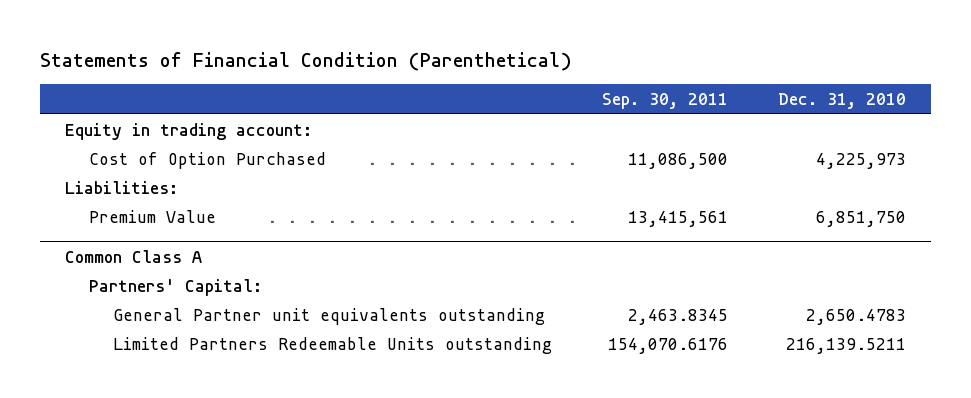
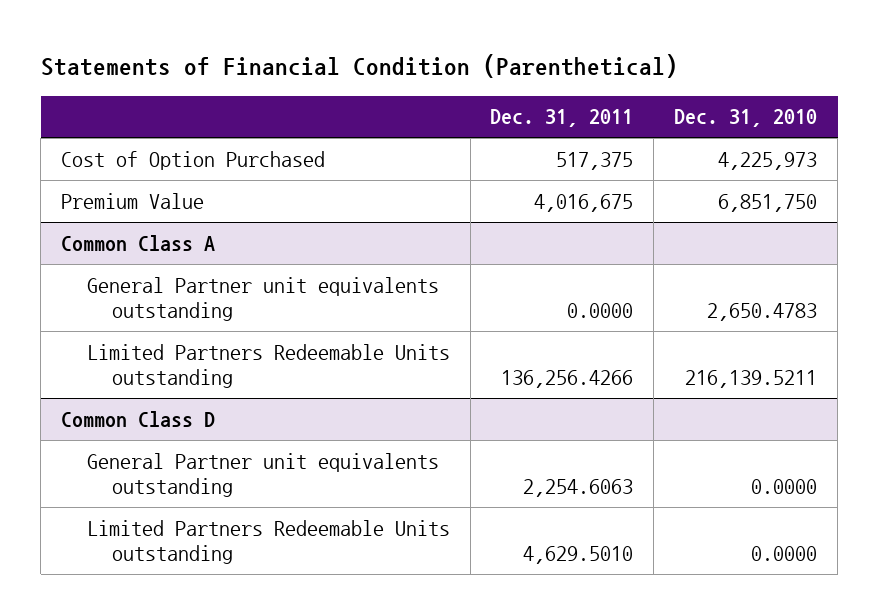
[602,92,729,109] Sep. 30, 2011 -> none
none -> [490,109,634,128] Dec. 31, 2011
[64,122,312,140] Equity in trading account: -> none
[64,180,178,194] Liabilities: -> none
[88,278,262,296] Partners' Capital: -> none
none -> [61,410,216,427] Common Class D
none -> [86,452,439,498] General Partner unit equivalents outstanding
none -> [86,519,450,565] Limited Partners Redeemable Units outstanding

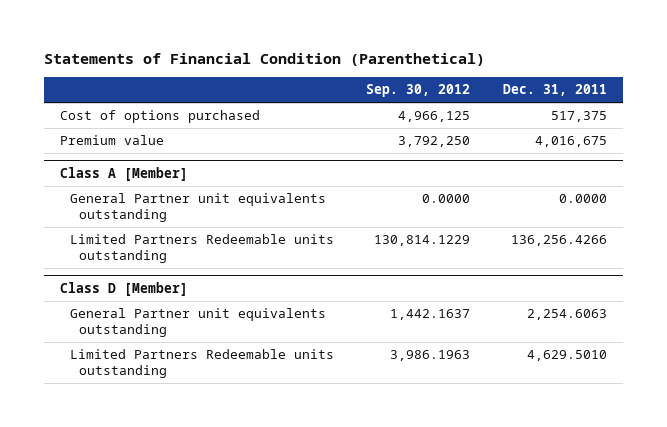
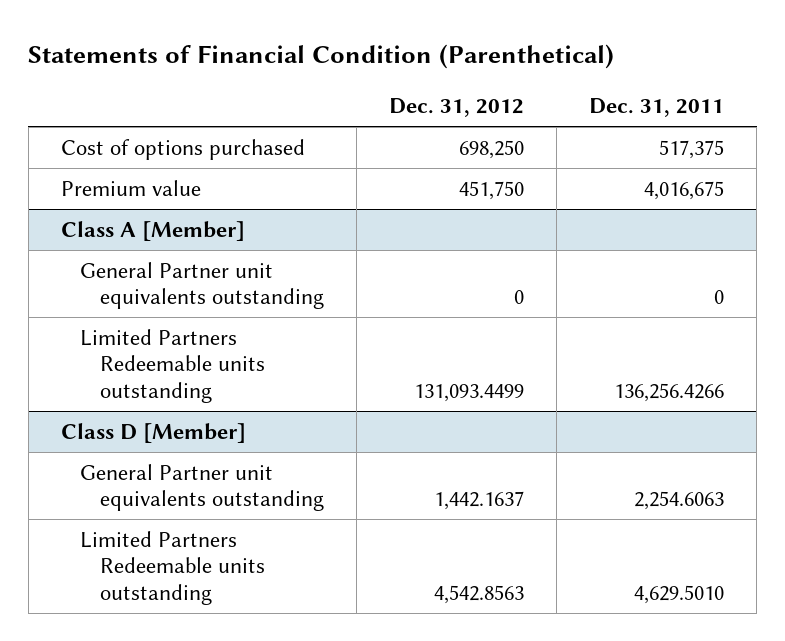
[366,83,471,97] Sep. 30, 2012 -> none
none -> [388,97,524,117] Dec. 31, 2012
[559,194,608,204] 0.0000 -> [713,290,724,305] 0

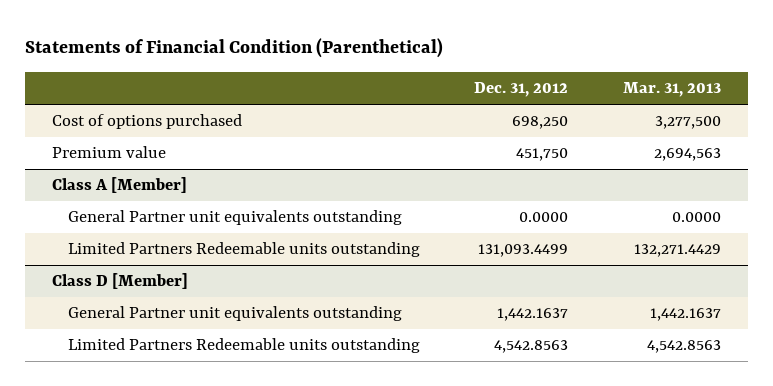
[588,97,724,117] Dec. 31, 2011 -> none
none -> [622,82,721,98] Mar. 31, 2013
[513,290,524,305] 0 -> [519,212,569,223] 0.0000

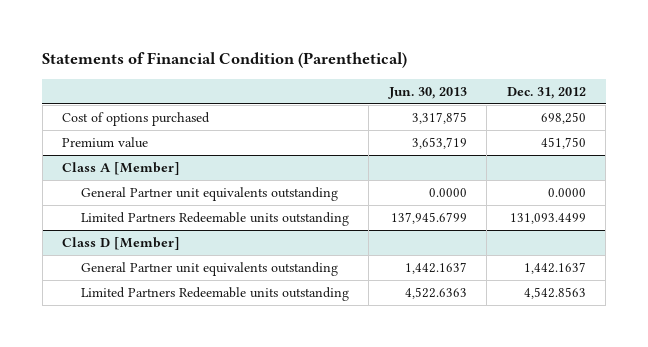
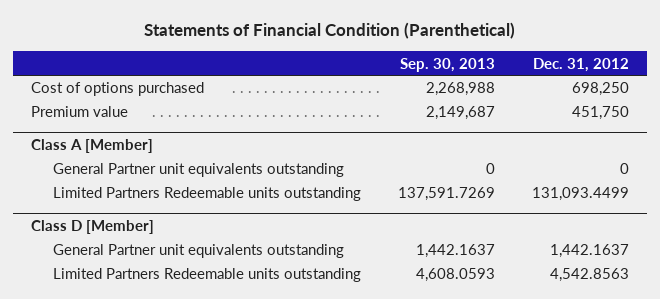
[387,86,467,99] Jun. 30, 2013 -> none
none -> [399,57,495,72] Sep. 30, 2013
[547,188,586,198] 0.0000 -> [619,163,629,175] 0

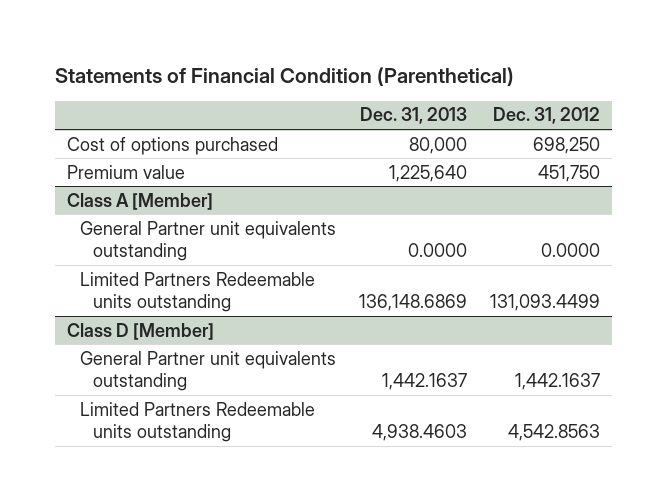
[399,57,495,72] Sep. 30, 2013 -> none
none -> [360,107,468,125] Dec. 31, 2013
[619,163,629,175] 0 -> [541,242,601,257] 0.0000

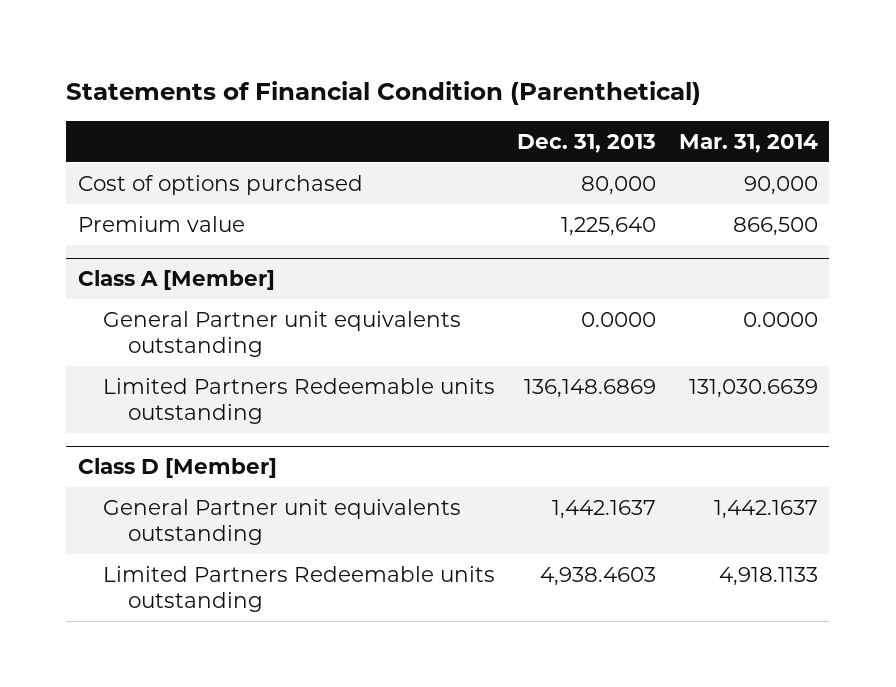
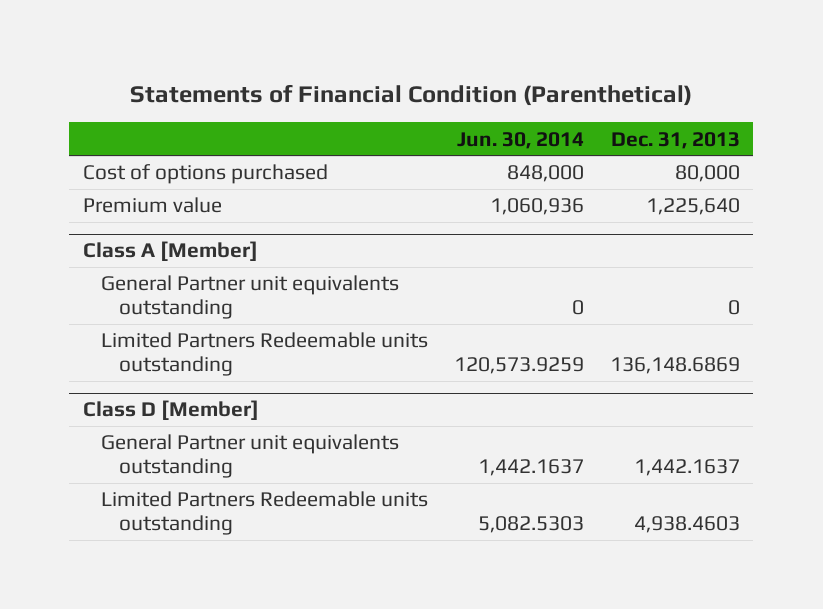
[678,133,818,153] Mar. 31, 2014 -> none
none -> [457,131,585,149] Jun. 30, 2014
[581,311,657,327] 0.0000 -> [728,300,741,316] 0

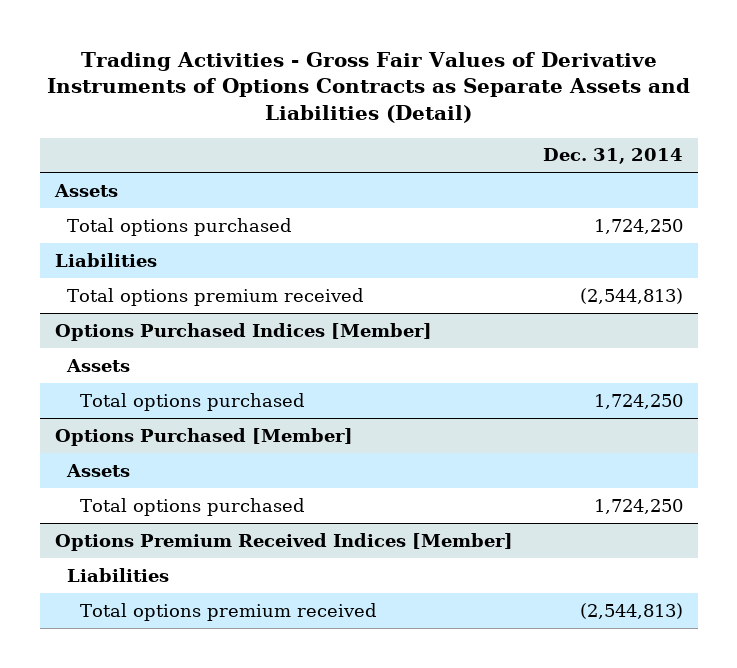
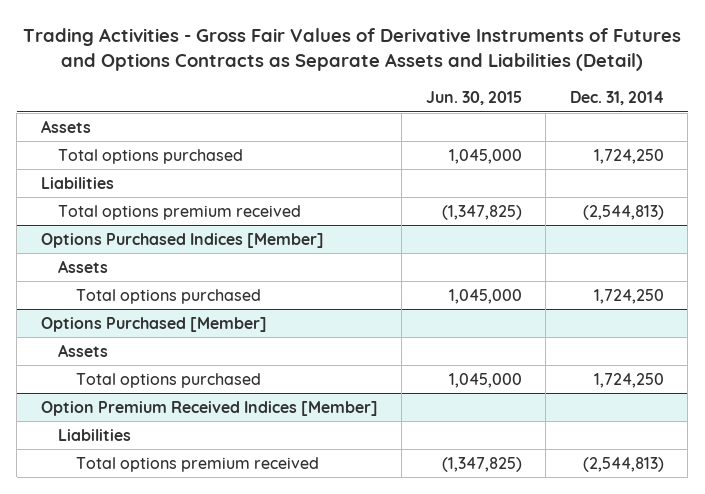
[46,51,690,124] Trading Activities - Gross Fair Values of Derivative Instruments of Options Contracts as Separate Assets and Liabilities (Detail) -> [23,28,682,72] Trading Activities - Gross Fair Values of Derivative Instruments of Futures and Options Contracts as Separate Assets and Liabilities (Detail)
none -> [425,91,522,106] Jun. 30, 2015
[54,532,513,551] Options Premium Received Indices [Member] -> [40,400,378,416] Option Premium Received Indices [Member]

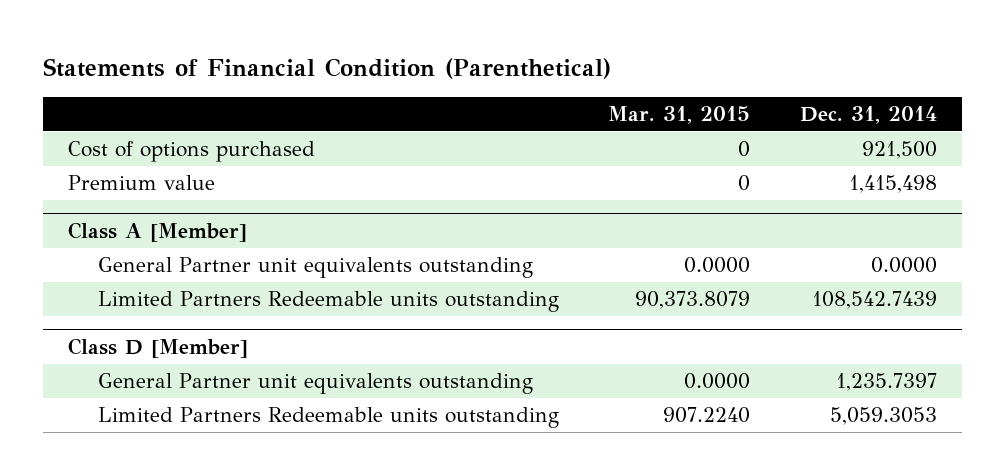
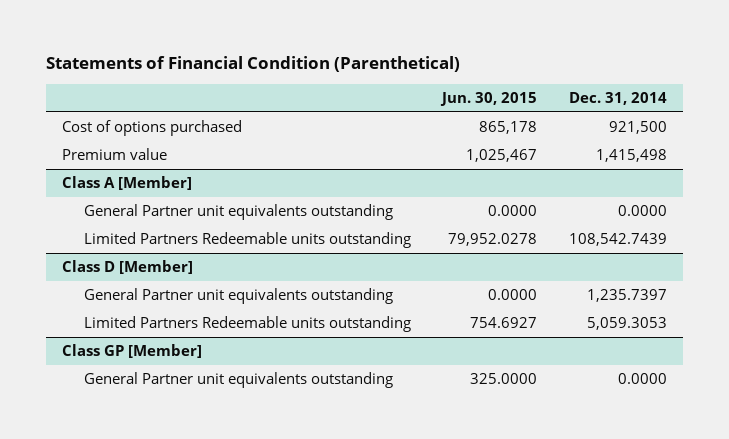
[608,106,751,125] Mar. 31, 2015 -> none
none -> [440,92,538,107] Jun. 30, 2015
none -> [61,344,202,359] Class GP [Member]
none -> [83,372,393,389] General Partner unit equivalents outstanding

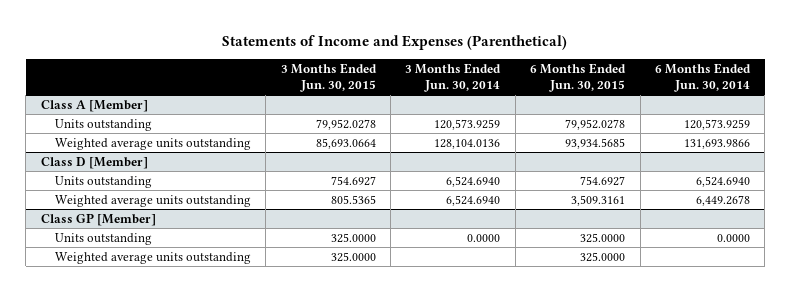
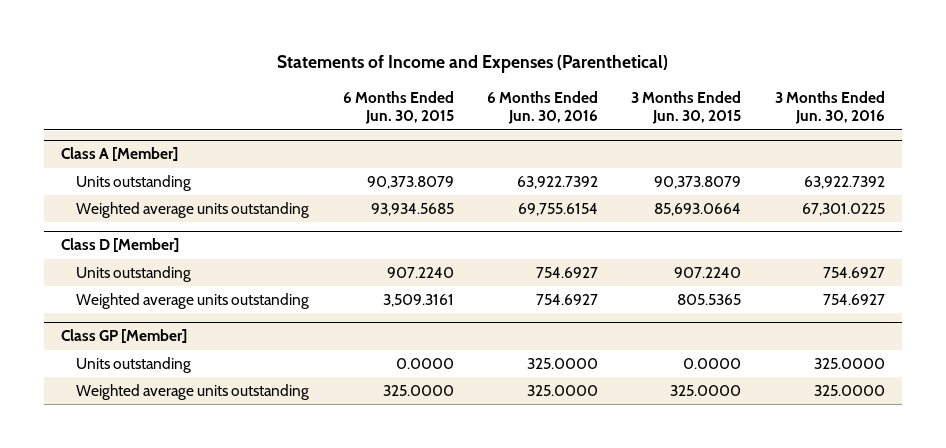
[405,63,502,92] 3 Months Ended Jun. 30, 2014 -> none
[655,63,752,92] 6 Months Ended Jun. 30, 2014 -> none
none -> [486,90,598,125] 6 Months Ended Jun. 30, 2016
none -> [774,90,885,125] 3 Months Ended Jun. 30, 2016
[315,118,376,130] 79,952.0278 -> [654,176,742,190] 90,373.8079
[565,118,626,130] 79,952.0278 -> [366,176,454,190] 90,373.8079
[330,175,376,186] 754.6927 -> [674,267,742,279] 907.2240
[580,175,626,186] 754.6927 -> [386,267,454,279] 907.2240
[330,232,376,243] 325.0000 -> [683,358,742,370] 0.0000
[580,232,626,243] 325.0000 -> [395,358,454,370] 0.0000

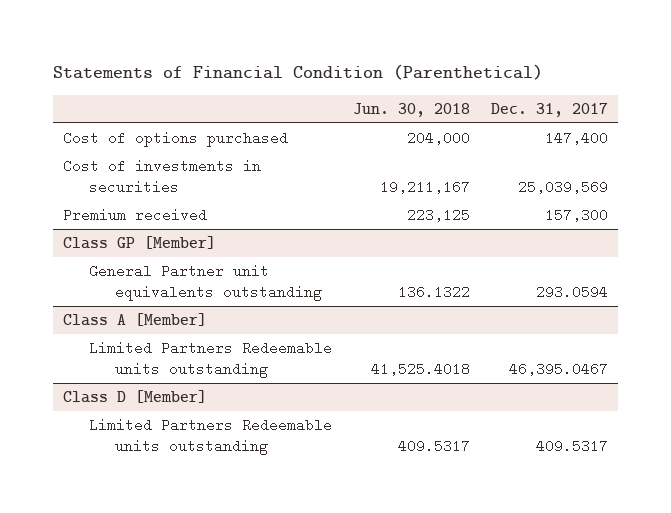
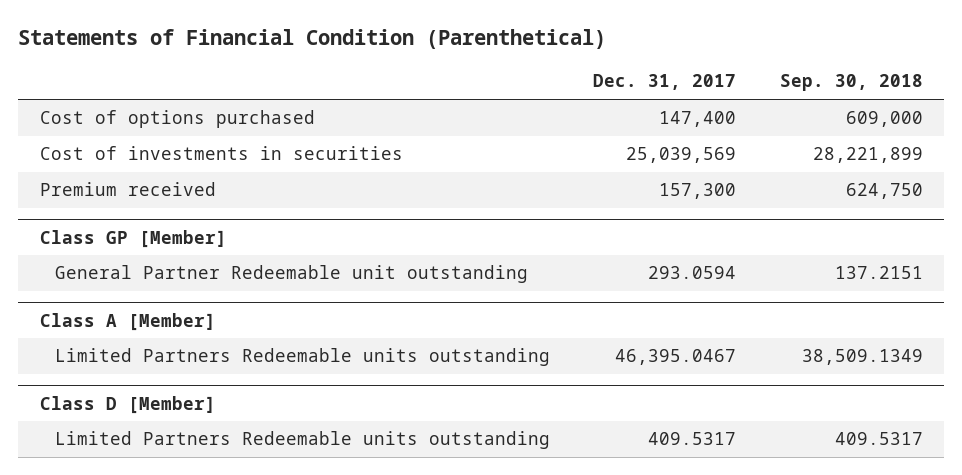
[353,102,471,117] Jun. 30, 2018 -> none
none -> [779,74,923,92] Sep. 30, 2018
[89,264,323,301] General Partner unit equivalents outstanding -> [55,265,529,284] General Partner Redeemable unit outstanding

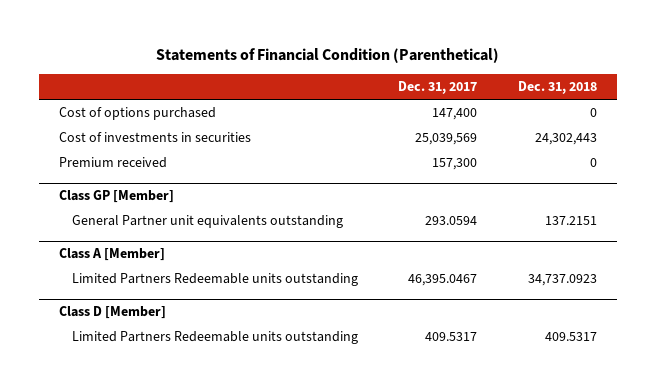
[779,74,923,92] Sep. 30, 2018 -> none
none -> [517,81,597,95] Dec. 31, 2018
[55,265,529,284] General Partner Redeemable unit outstanding -> [71,215,343,229] General Partner unit equivalents outstanding

